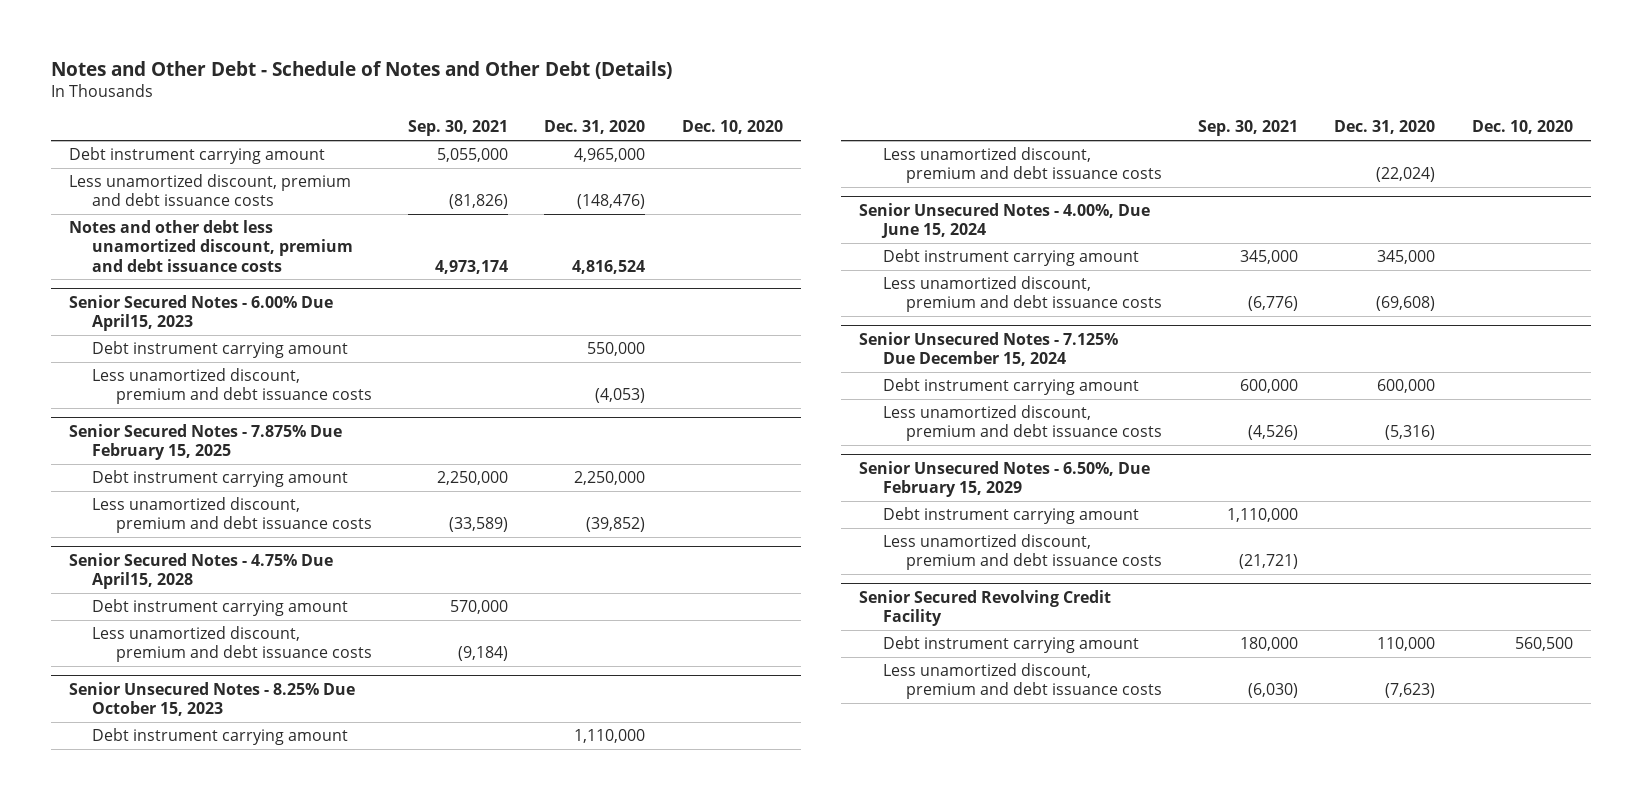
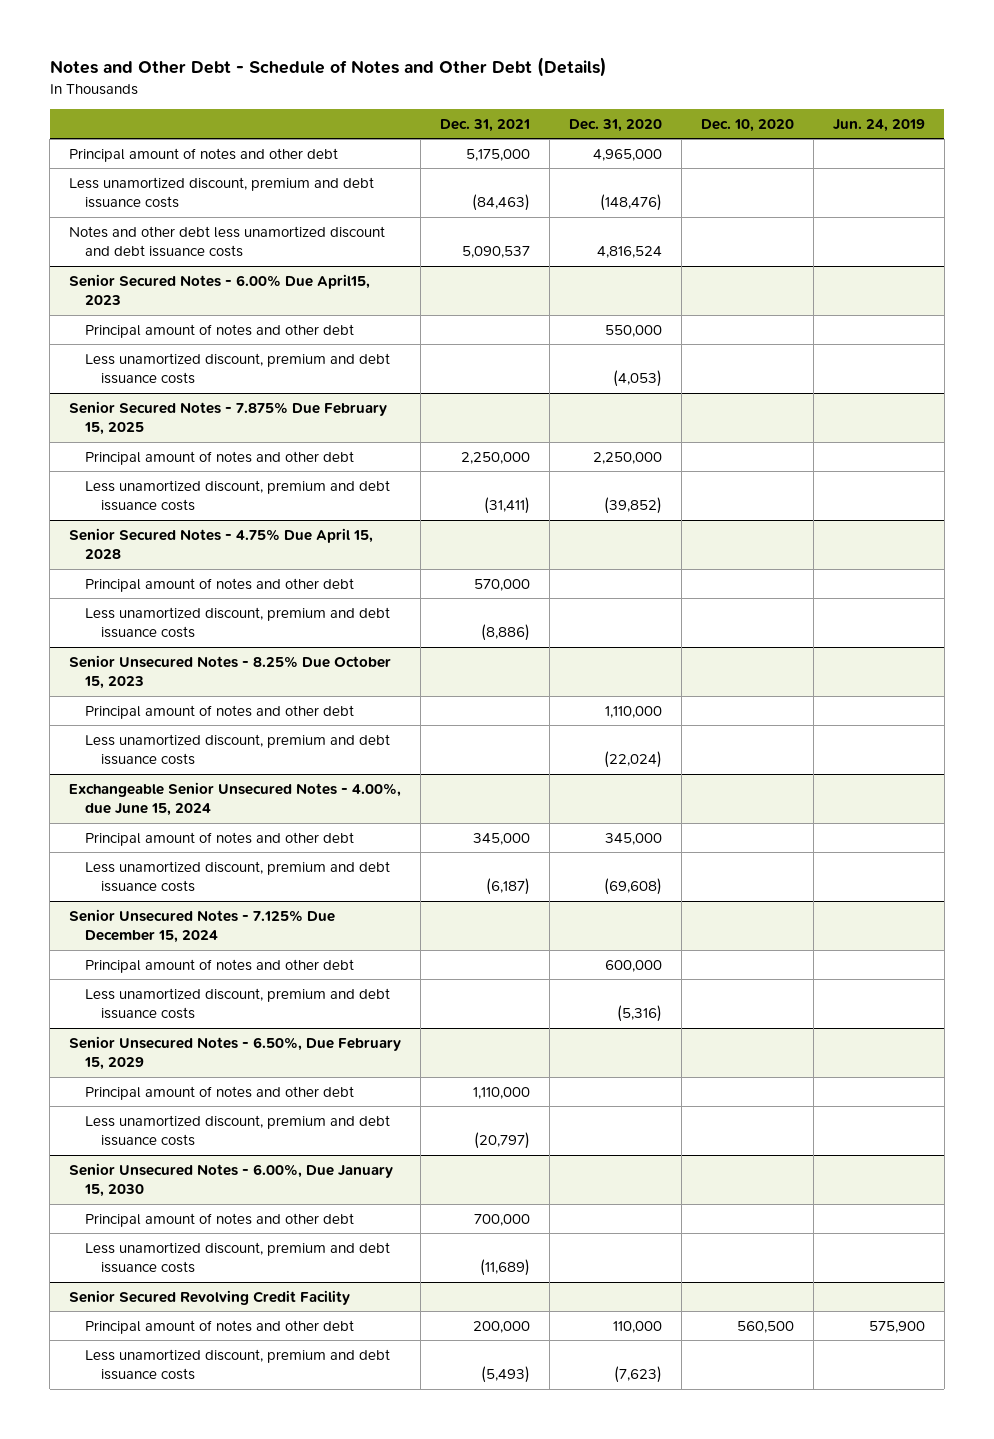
[408,120,509,137] Sep. 30, 2021 -> none
none -> [440,118,531,132] Dec. 31, 2021
none -> [832,118,925,132] Jun. 24, 2019
[68,147,325,165] Debt instrument carrying amount -> [69,147,339,162] Principal amount of notes and other debt
[68,220,354,272] Notes and other debt less unamortized discount, premium and debt issuance costs -> [69,225,386,258] Notes and other debt less unamortized discount and debt issuance costs
[92,341,349,359] Debt instrument carrying amount -> [85,323,355,338] Principal amount of notes and other debt
[92,470,349,488] Debt instrument carrying amount -> [85,450,355,465] Principal amount of notes and other debt
[68,552,333,590] Senior Secured Notes - 4.75% Due April15, 2028 -> [69,527,374,560] Senior Secured Notes - 4.75% Due April 15, 2028
[92,599,349,617] Debt instrument carrying amount -> [85,577,355,592] Principal amount of notes and other debt
[92,728,349,746] Debt instrument carrying amount -> [85,704,355,719] Principal amount of notes and other debt
[858,202,1150,239] Senior Unsecured Notes - 4.00%, Due June 15, 2024 -> [69,781,402,817] Exchangeable Senior Unsecured Notes - 4.00%, due June 15, 2024
[882,249,1139,267] Debt instrument carrying amount -> [85,831,355,846] Principal amount of notes and other debt
[882,378,1139,396] Debt instrument carrying amount -> [85,958,355,973] Principal amount of notes and other debt
[882,507,1139,525] Debt instrument carrying amount -> [85,1085,355,1100] Principal amount of notes and other debt
none -> [69,1162,394,1198] Senior Unsecured Notes - 6.00%, Due January 15, 2030
none -> [85,1212,355,1227] Principal amount of notes and other debt
none -> [85,1241,391,1274] Less unamortized discount, premium and debt issuance costs
[882,636,1139,654] Debt instrument carrying amount -> [85,1319,355,1334] Principal amount of notes and other debt

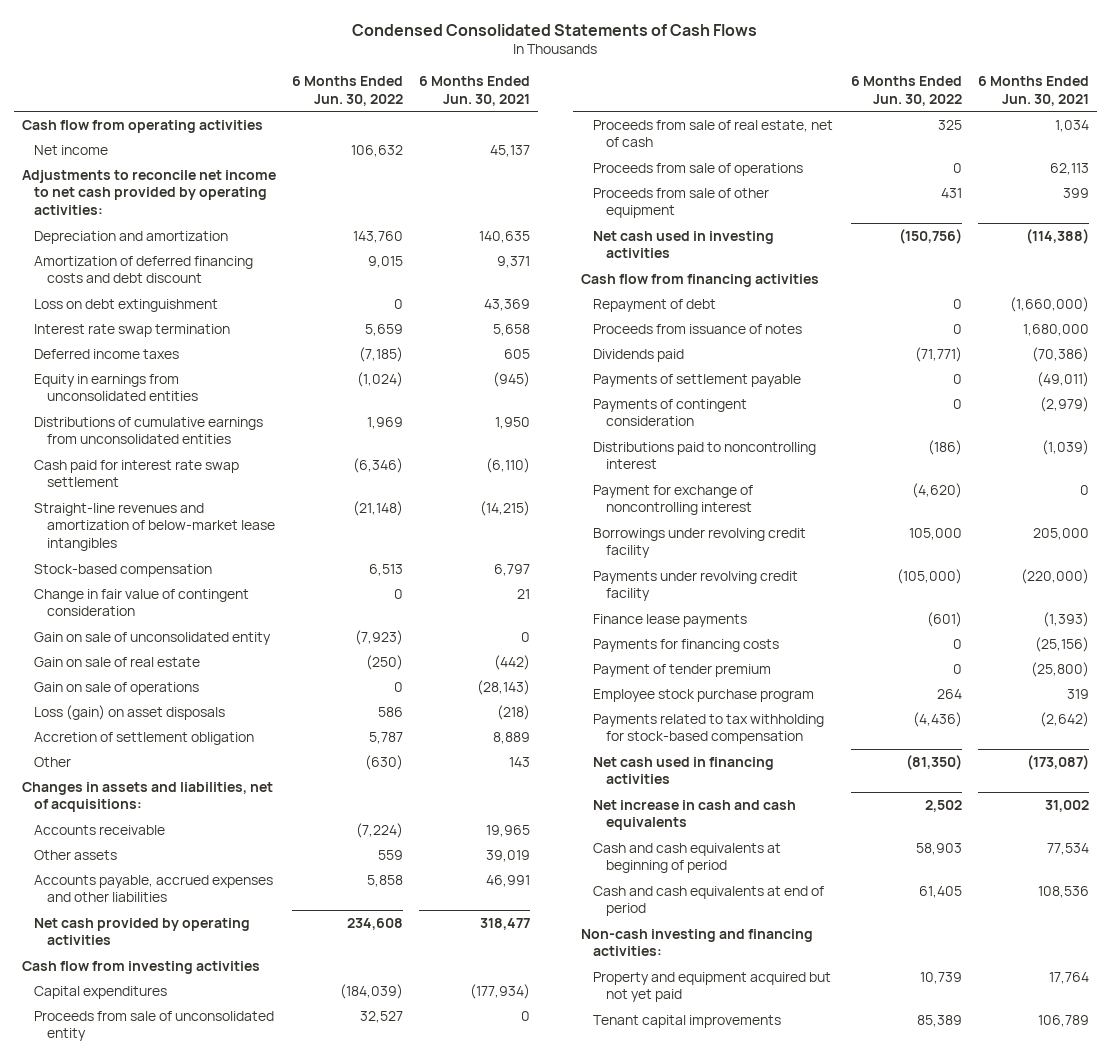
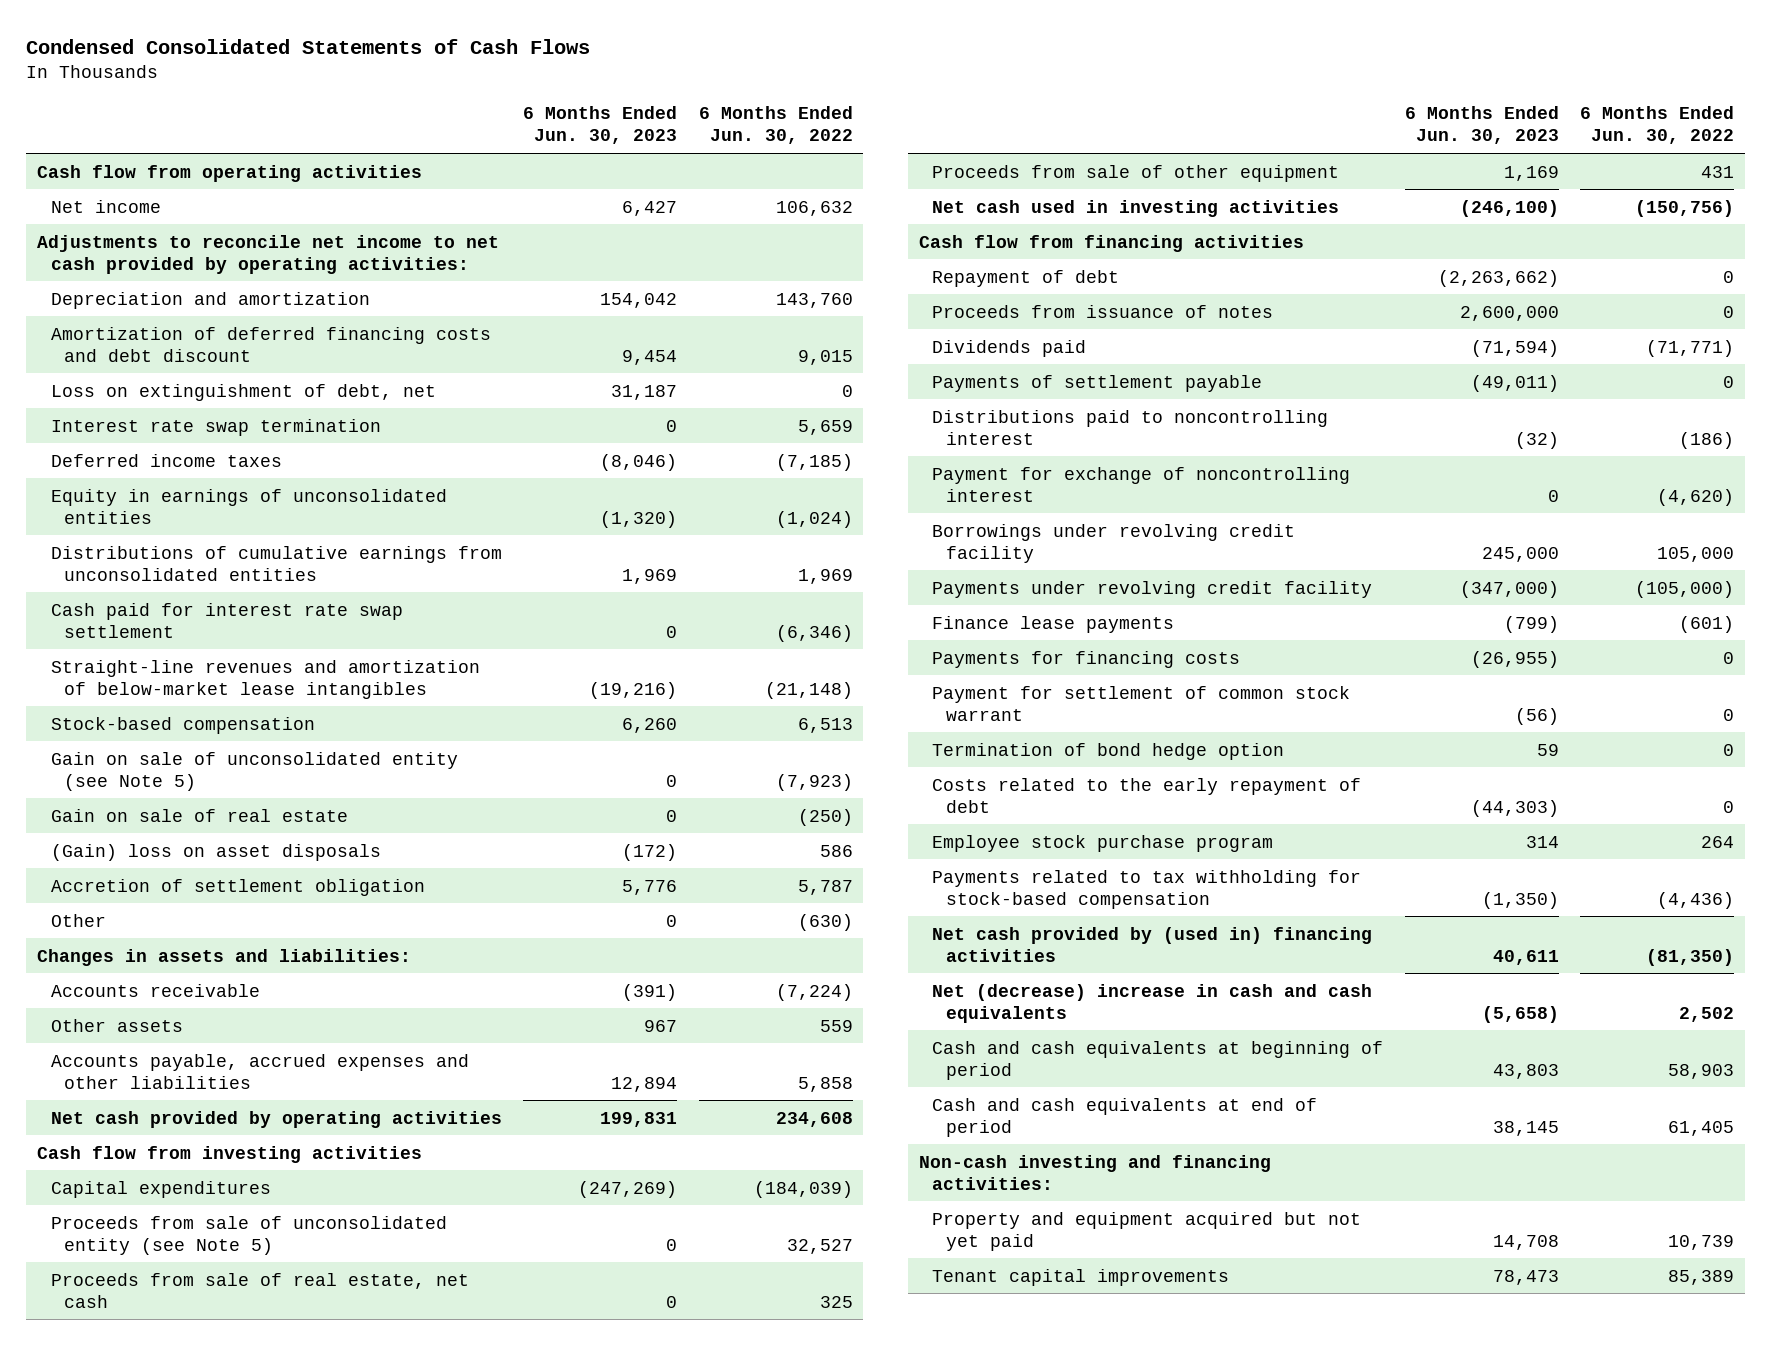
[418,76,530,106] 6 Months Ended Jun. 30, 2021 -> none
none -> [523,106,678,145] 6 Months Ended Jun. 30, 2023
[34,298,219,312] Loss on debt extinguishment -> [50,383,436,401] Loss on extinguishment of debt, net
[34,373,198,402] Equity in earnings from unconsolidated entities -> [50,488,447,524] Equity in earnings of unconsolidated entities
[34,588,250,617] Change in fair value of contingent consideration -> none
[34,631,272,645] Gain on sale of unconsolidated entity -> [50,751,458,791] Gain on sale of unconsolidated entity (see Note 5)
[34,681,200,695] Gain on sale of operations -> none
[34,704,226,720] Loss (gain) on asset disposals -> [50,843,381,861] (Gain) loss on asset disposals
[21,781,273,813] Changes in assets and liabilities, net of acquisitions: -> [37,948,412,966] Changes in assets and liabilities:
[593,162,804,176] Proceeds from sale of operations -> none
[34,1010,275,1042] Proceeds from sale of unconsolidated entity -> [50,1215,447,1255] Proceeds from sale of unconsolidated entity (see Note 5)
[593,119,834,148] Proceeds from sale of real estate, net of cash -> [50,1272,469,1308] Proceeds from sale of real estate, net cash
[593,398,748,427] Payments of contingent consideration -> none
[593,663,772,677] Payment of tender premium -> none
none -> [932,685,1351,721] Payment for settlement of common stock warrant
none -> [932,742,1285,760] Termination of bond hedge option
none -> [932,777,1362,813] Costs related to the early repayment of debt
[593,756,775,785] Net cash used in financing activities -> [932,926,1373,962] Net cash provided by (used in) financing activities
[593,799,797,831] Net increase in cash and cash equivalents -> [932,983,1373,1023] Net (decrease) increase in cash and cash equivalents

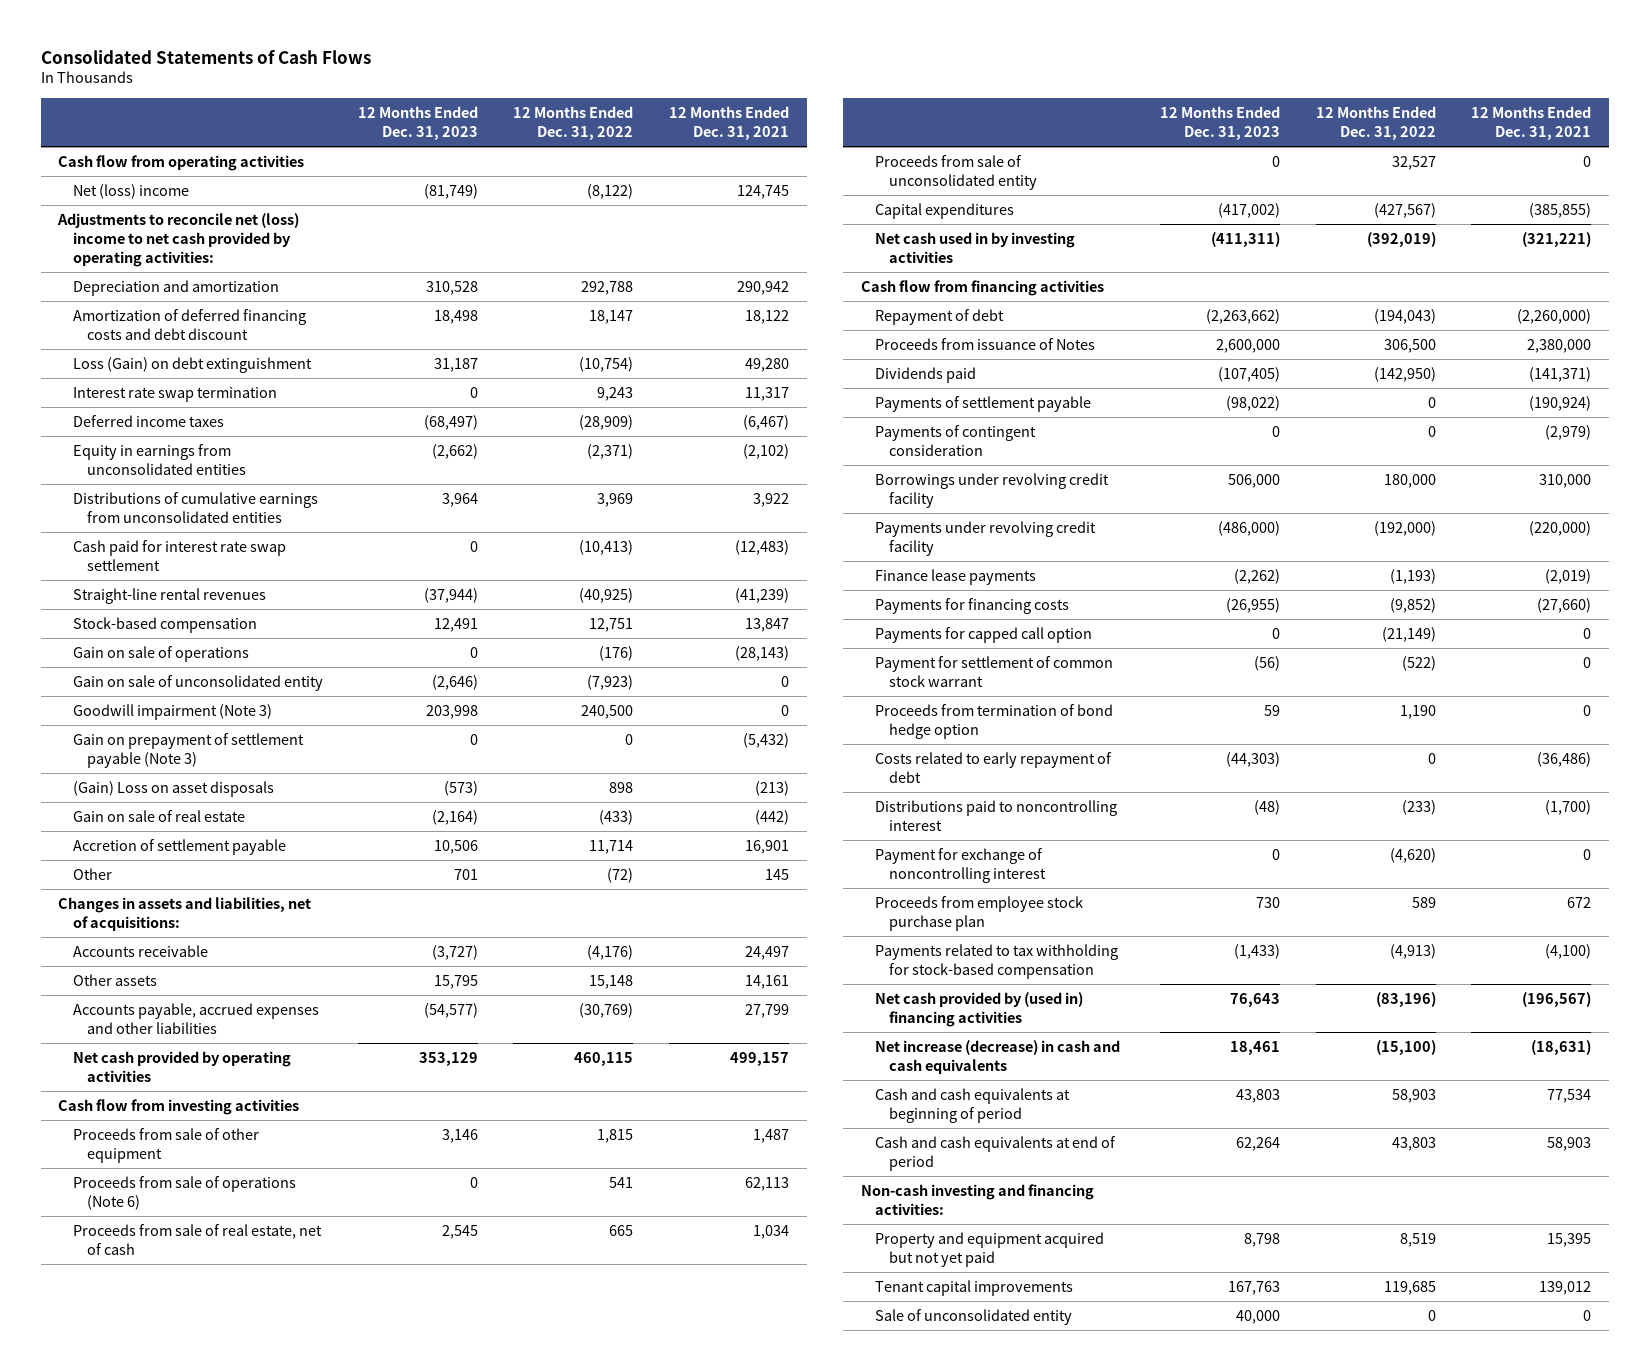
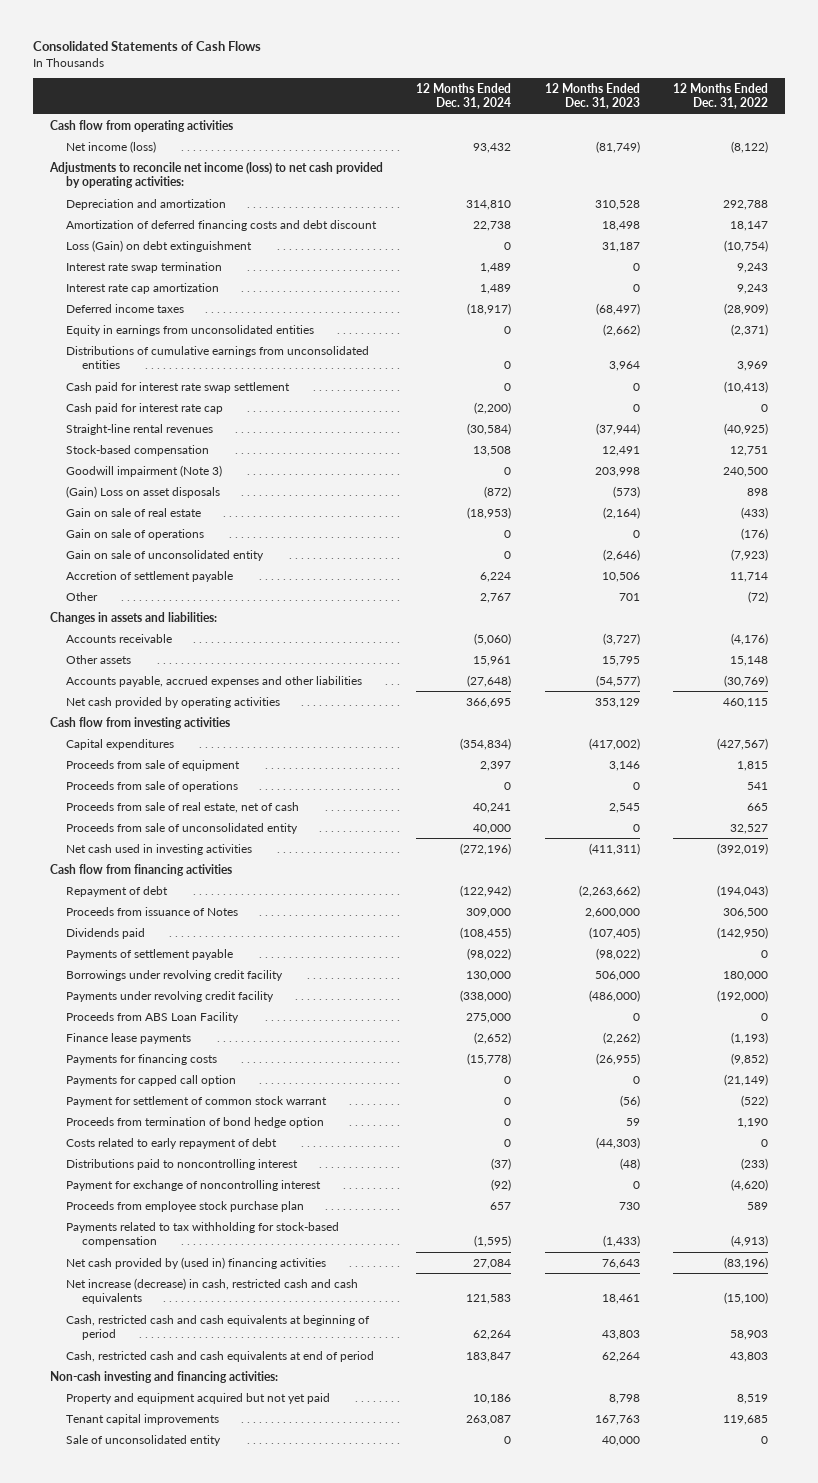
[668,105,789,140] 12 Months Ended Dec. 31, 2021 -> none
none -> [416,82,512,110] 12 Months Ended Dec. 31, 2024
[72,183,189,199] Net (loss) income -> [66,140,157,153] Net income (loss)
[57,212,300,267] Adjustments to reconcile net (loss) income to net cash provided by operating activities: -> [48,161,383,189] Adjustments to reconcile net income (loss) to net cash provided by operating activities:
none -> [66,282,220,294] Interest rate cap amortization
none -> [66,402,224,414] Cash paid for interest rate cap
[72,732,304,768] Gain on prepayment of settlement payable (Note 3) -> none
[72,645,249,662] Gain on sale of operations -> [66,528,205,540] Gain on sale of operations
[72,674,323,691] Gain on sale of unconsolidated entity -> [66,549,265,561] Gain on sale of unconsolidated entity
[58,896,312,931] Changes in assets and liabilities, net of acquisitions: -> [49,611,217,624] Changes in assets and liabilities:
[875,202,1015,219] Capital expenditures -> [66,738,175,750] Capital expenditures
[72,1127,259,1163] Proceeds from sale of other equipment -> [66,759,241,771] Proceeds from sale of equipment
[72,1175,296,1210] Proceeds from sale of operations (Note 6) -> [66,780,239,792] Proceeds from sale of operations
[875,231,1076,263] Net cash used in by investing activities -> [66,843,253,855] Net cash used in investing activities
[875,424,1037,456] Payments of contingent consideration -> none
none -> [66,1011,240,1023] Proceeds from ABS Loan Facility
[875,1039,1121,1074] Net increase (decrease) in cash and cash equivalents -> [66,1277,359,1305] Net increase (decrease) in cash, restricted cash and cash equivalents
[875,1087,1071,1123] Cash and cash equivalents at beginning of period -> [66,1314,371,1341] Cash, restricted cash and cash equivalents at beginning of period
[875,1135,1117,1171] Cash and cash equivalents at end of period -> [66,1350,375,1362] Cash, restricted cash and cash equivalents at end of period

